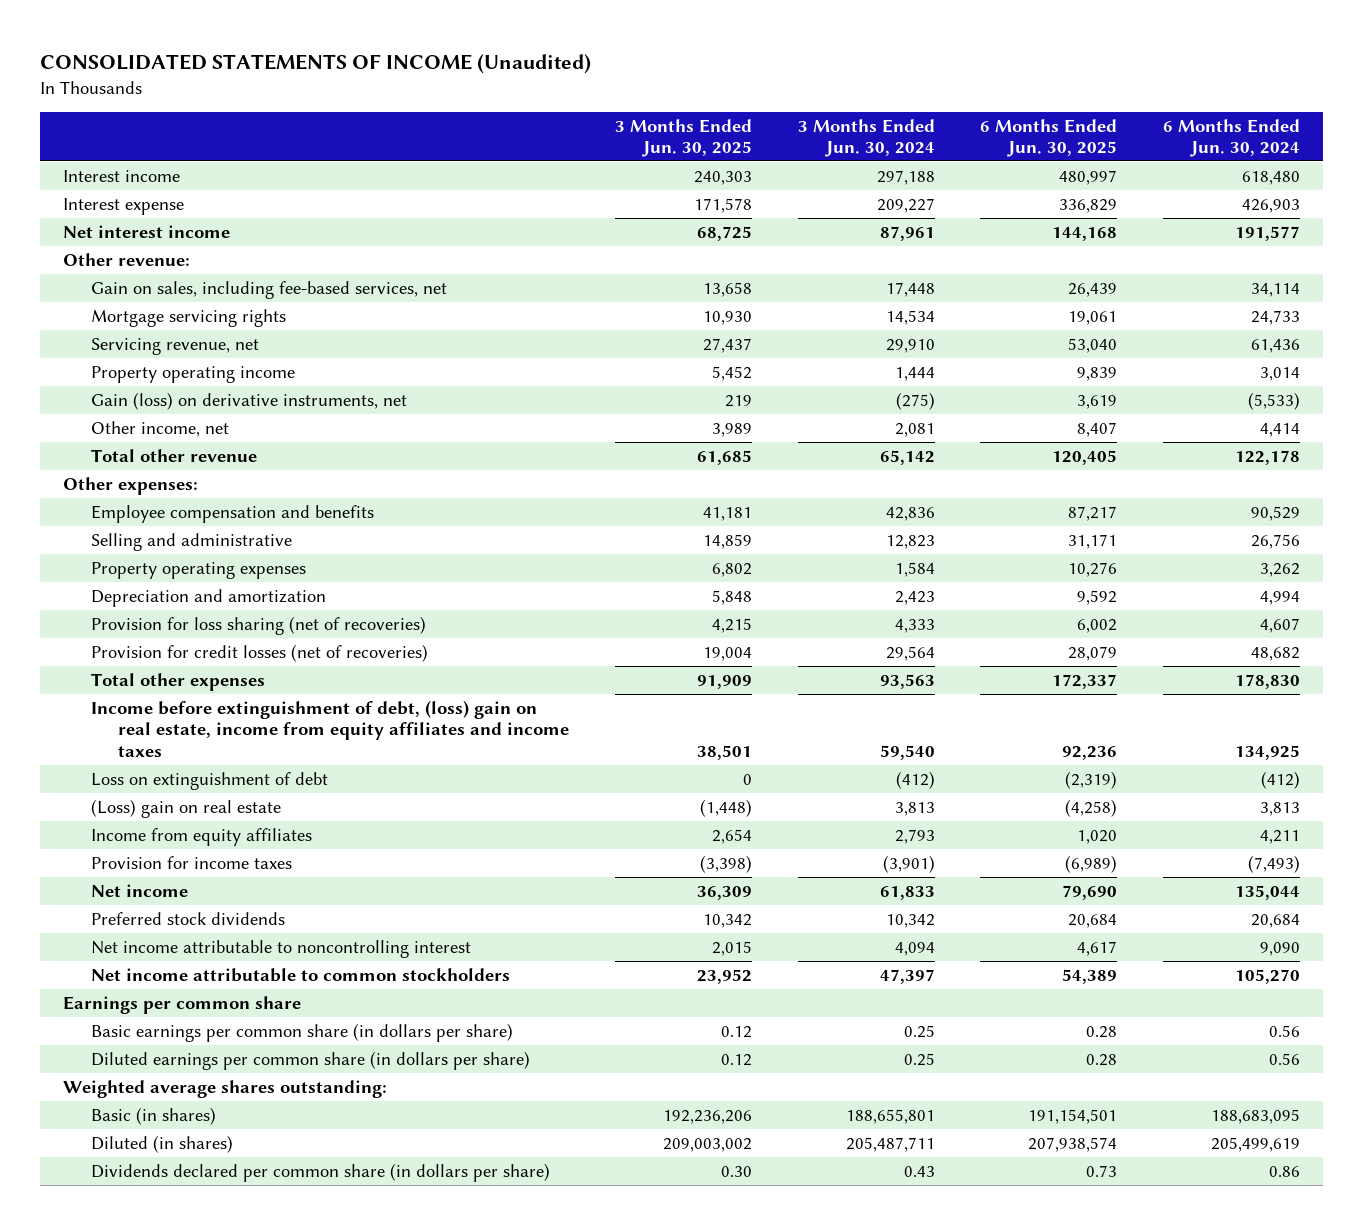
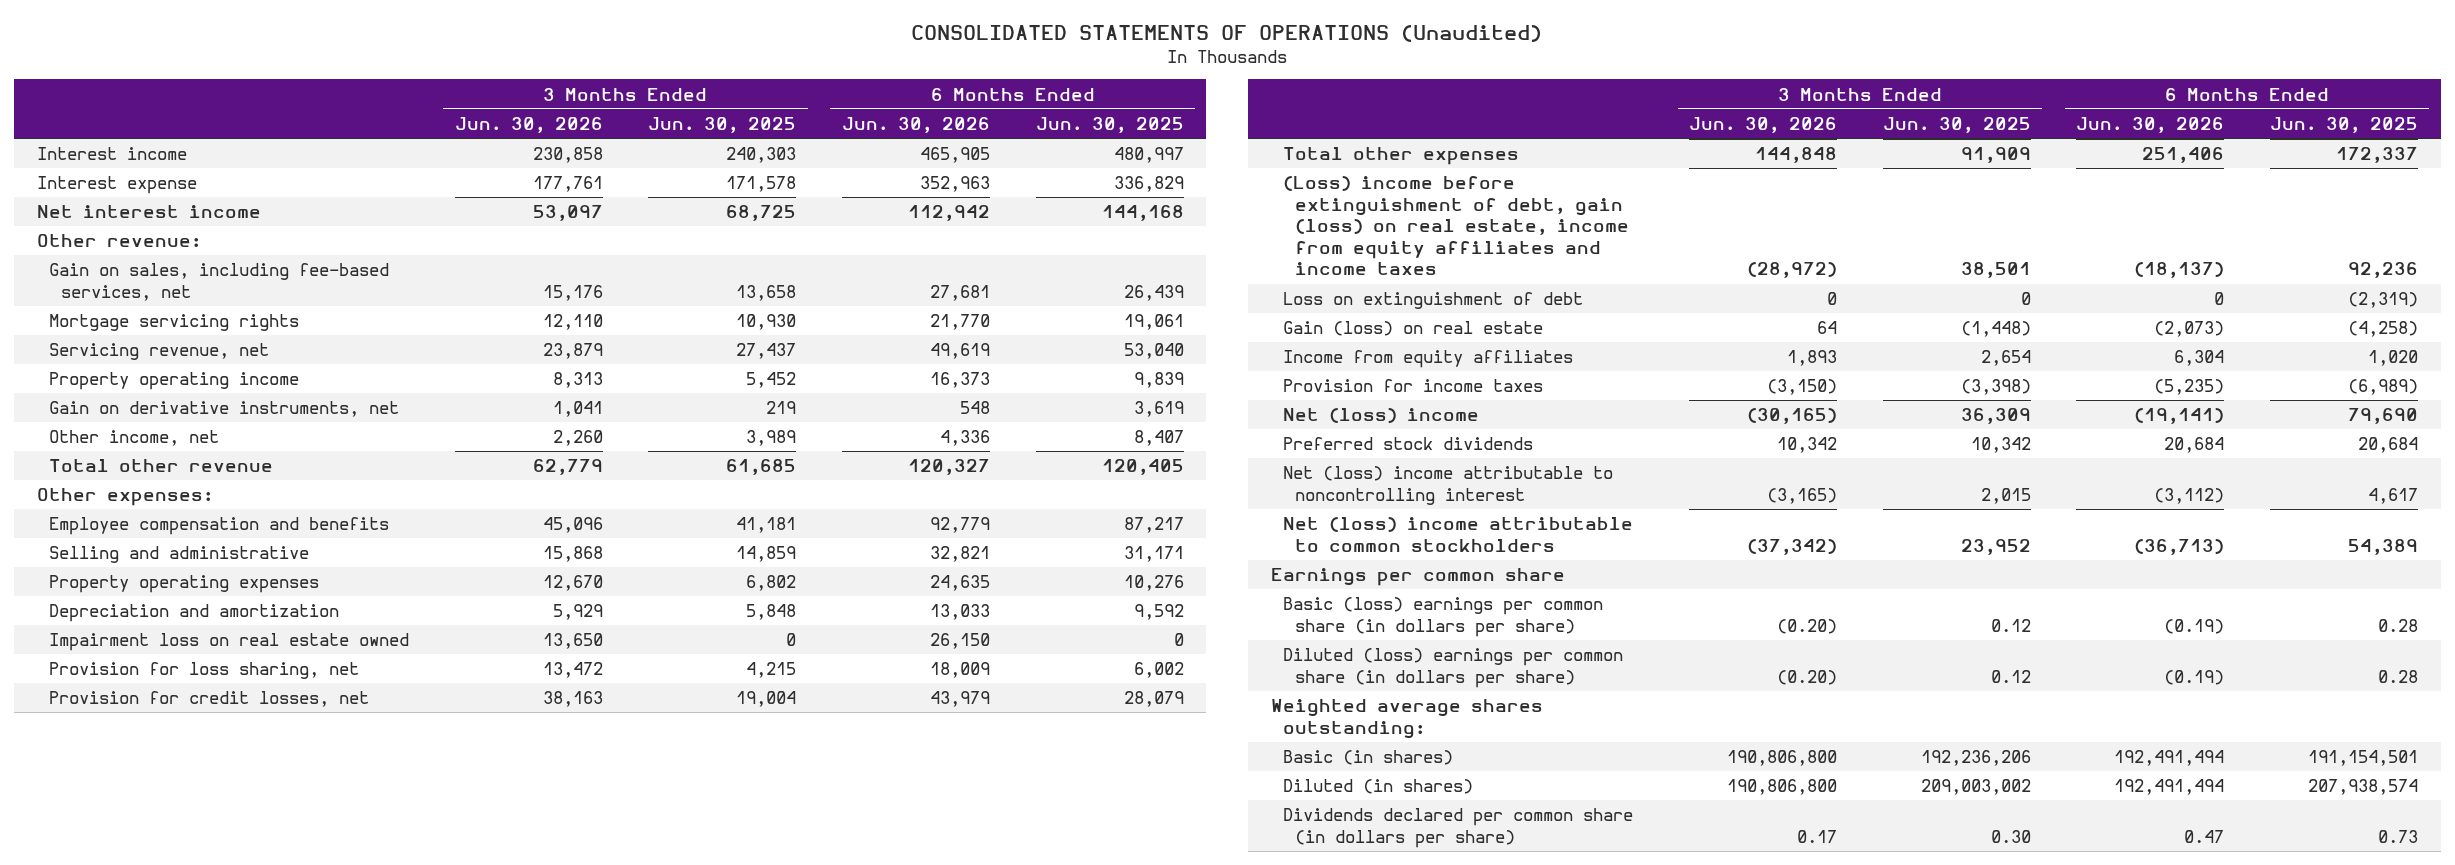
[40,53,592,74] CONSOLIDATED STATEMENTS OF INCOME (Unaudited) -> [911,25,1543,43] CONSOLIDATED STATEMENTS OF OPERATIONS (Unaudited)
[797,118,935,158] 3 Months Ended Jun. 30, 2024 -> none
[1163,118,1301,158] 6 Months Ended Jun. 30, 2024 -> none
none -> [454,116,603,133] Jun. 30, 2026
none -> [841,116,990,133] Jun. 30, 2026
[90,391,407,410] Gain (loss) on derivative instruments, net -> [48,401,399,418] Gain on derivative instruments, net
none -> [48,633,409,652] Impairment loss on real estate owned
[90,615,426,635] Provision for loss sharing (net of recoveries) -> [48,662,359,680] Provision for loss sharing, net
[90,643,428,662] Provision for credit losses (net of recoveries) -> [48,691,369,708] Provision for credit losses, net
[90,699,570,757] Income before extinguishment of debt, (loss) gain on real estate, income from equity affiliates and income taxes -> [1283,176,1630,276] (Loss) income before extinguishment of debt, gain (loss) on real estate, income from equity affiliates and income taxes
[90,798,281,818] (Loss) gain on real estate -> [1283,321,1544,337] Gain (loss) on real estate
[90,883,188,897] Net income -> [1283,408,1480,424] Net (loss) income
[90,939,471,958] Net income attributable to noncontrolling interest -> [1283,466,1614,505] Net (loss) income attributable to noncontrolling interest
[90,967,510,982] Net income attributable to common stockholders -> [1283,517,1634,552] Net (loss) income attributable to common stockholders
[90,1022,513,1042] Basic earnings per common share (in dollars per share) -> [1283,597,1604,637] Basic (loss) earnings per common share (in dollars per share)
[90,1050,530,1070] Diluted earnings per common share (in dollars per share) -> [1283,648,1624,688] Diluted (loss) earnings per common share (in dollars per share)

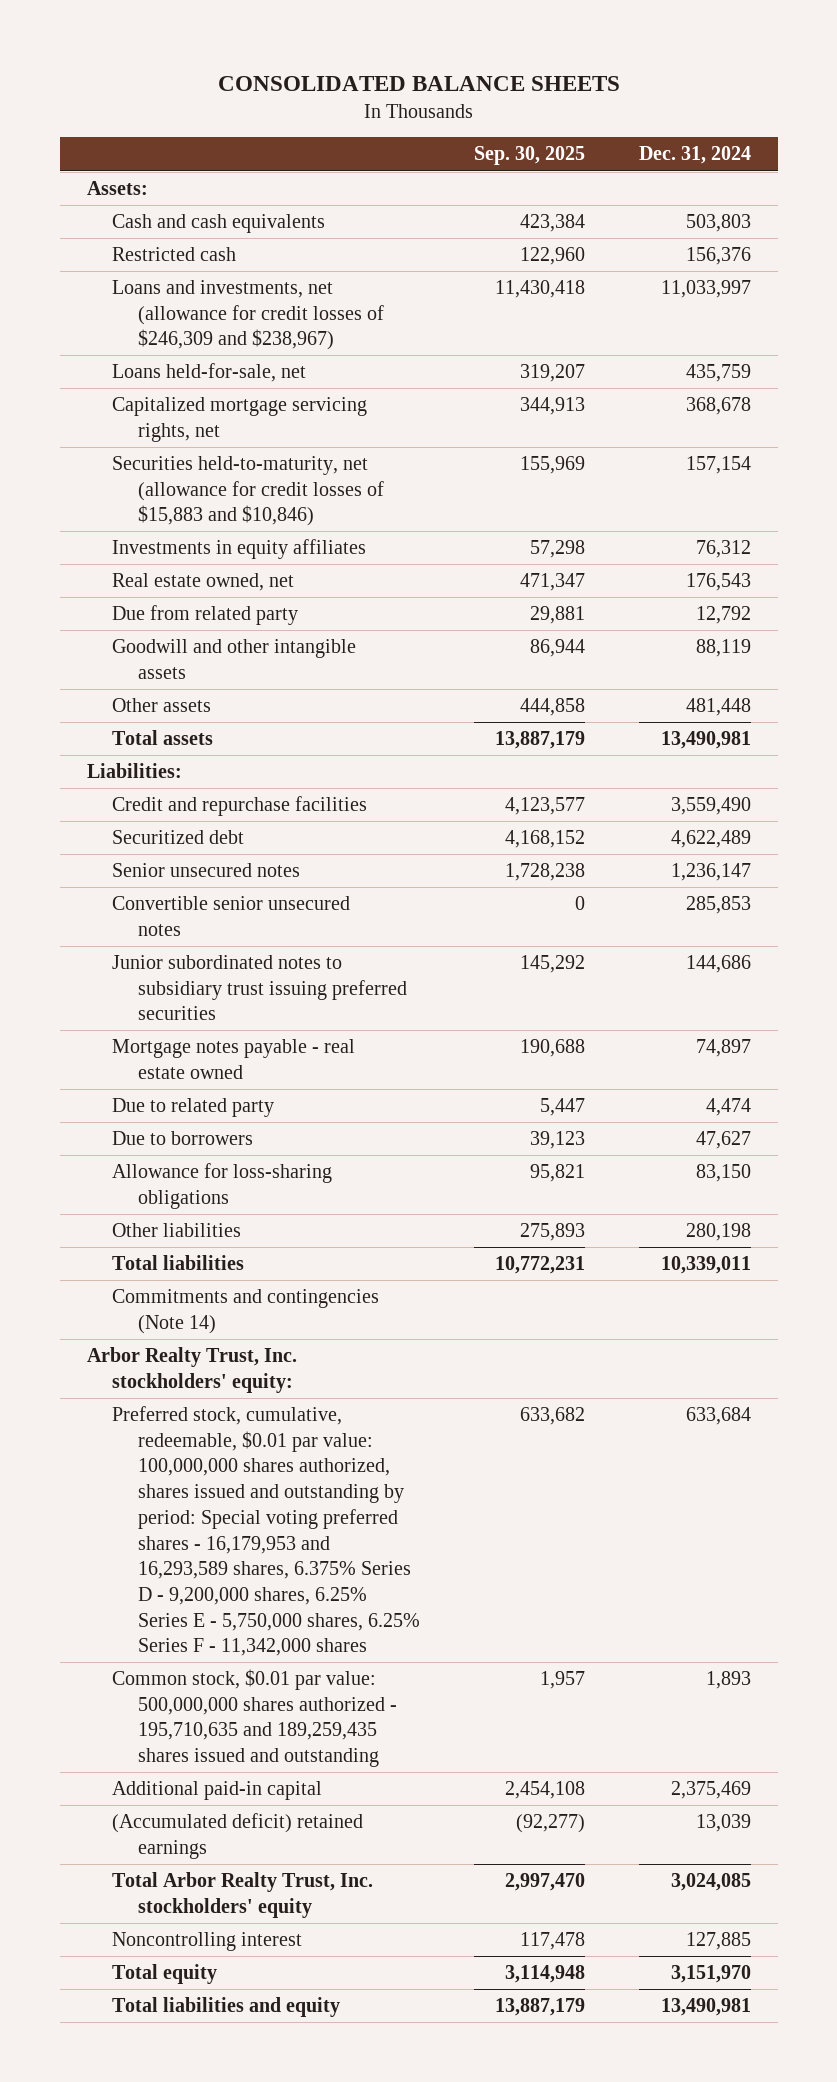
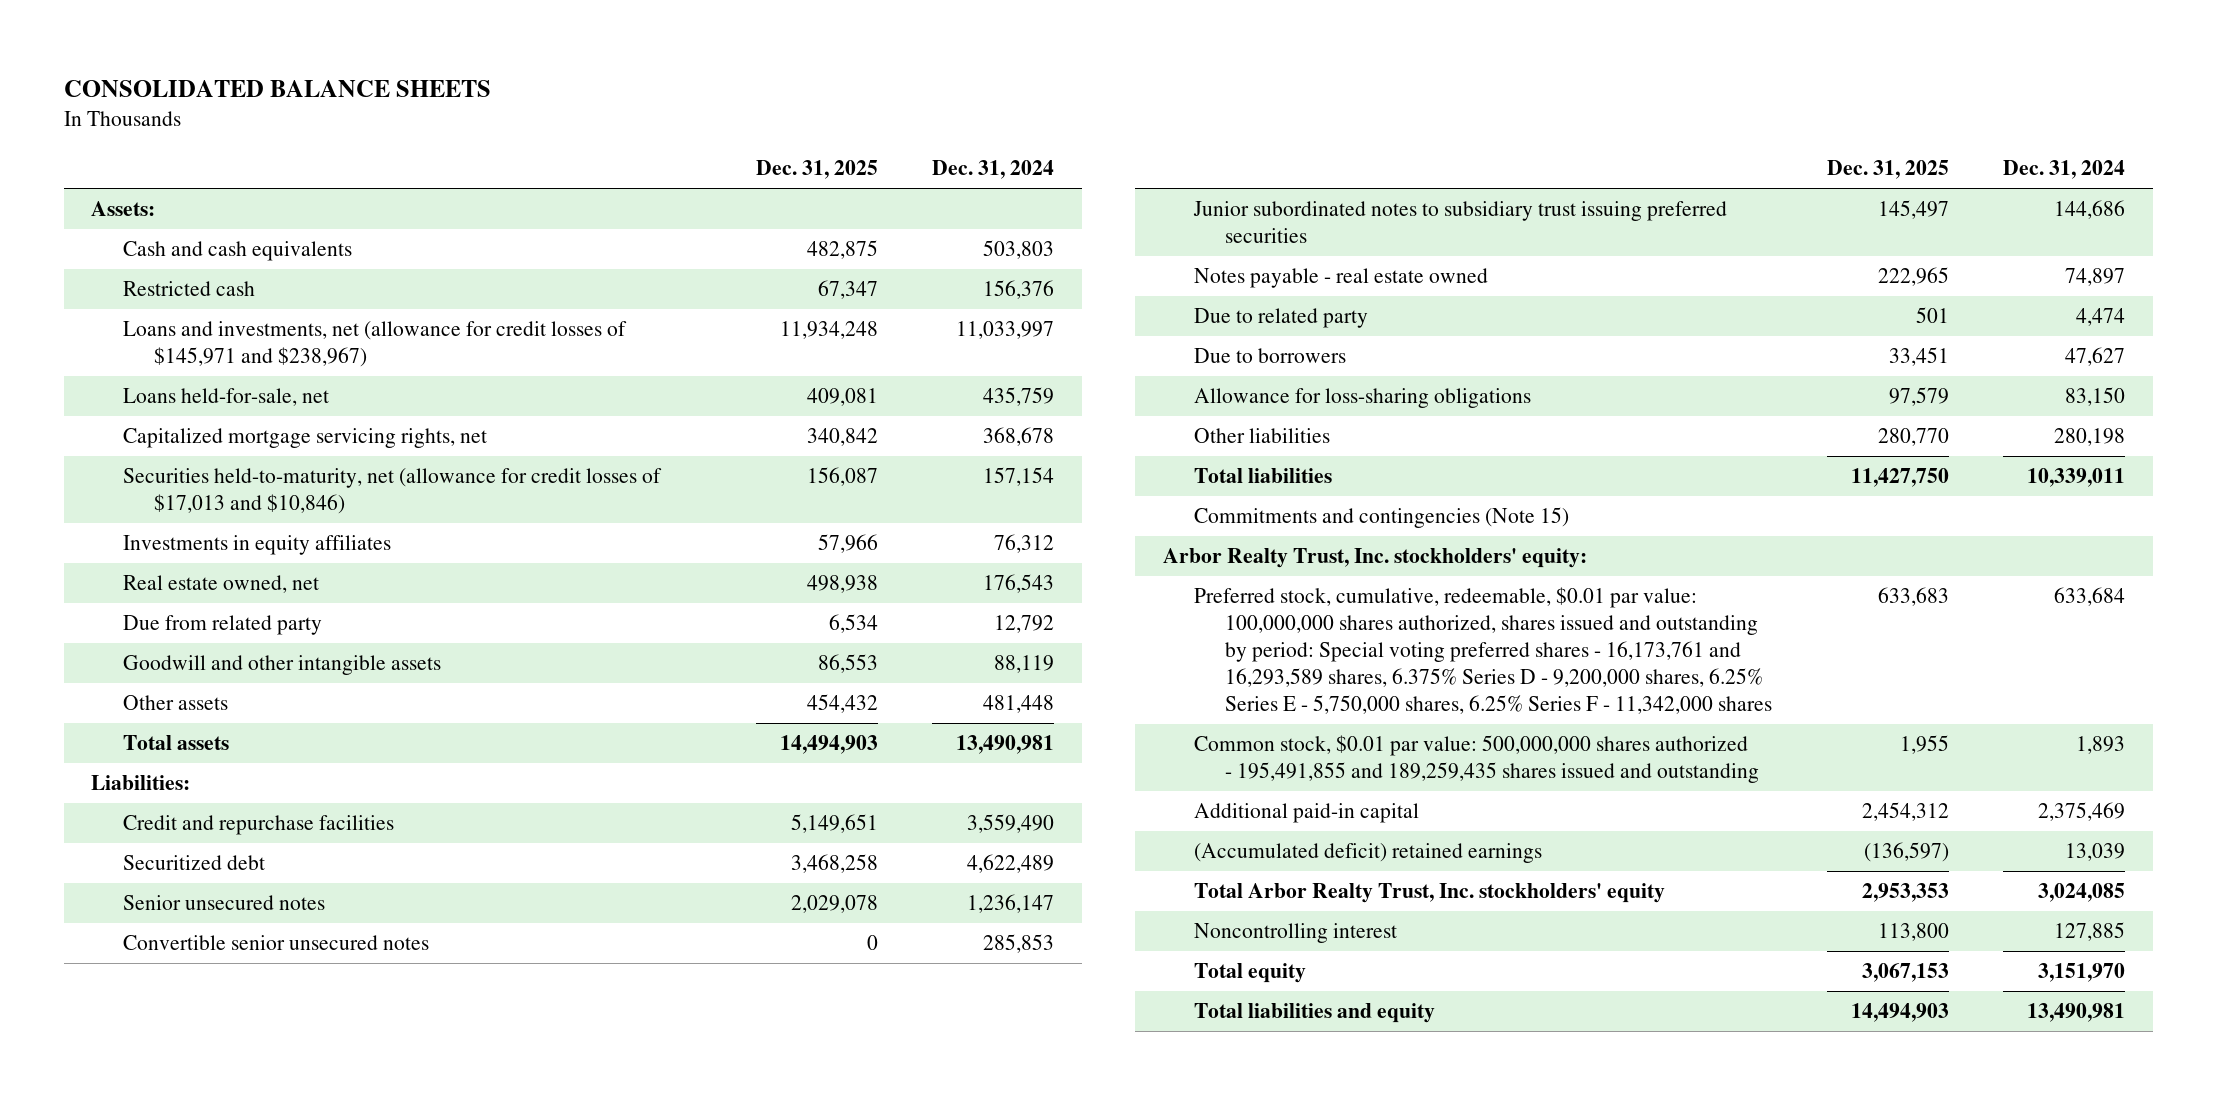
[473,146,585,166] Sep. 30, 2025 -> none
none -> [755,160,878,180] Dec. 31, 2025
[112,280,384,351] Loans and investments, net (allowance for credit losses of $246,309 and $238,967) -> [122,321,627,368] Loans and investments, net (allowance for credit losses of $145,971 and $238,967)
[112,456,384,527] Securities held-to-maturity, net (allowance for credit losses of $15,883 and $10,846) -> [122,468,662,515] Securities held-to-maturity, net (allowance for credit losses of $17,013 and $10,846)
[112,1039,356,1079] Mortgage notes payable - real estate owned -> [1193,268,1488,289] Notes payable - real estate owned
[112,1289,380,1334] Commitments and contingencies (Note 14) -> [1193,507,1569,529] Commitments and contingencies (Note 15)
[112,1406,420,1657] Preferred stock, cumulative, redeemable, $0.01 par value: 100,000,000 shares authorized, shares issued and outstanding by period: Special voting preferred shares - 16,179,953 and 16,293,589 shares, 6.375% Series D - 9,200,000 shares, 6.25% Series E - 5,750,000 shares, 6.25% Series F - 11,342,000 shares -> [1193,587,1773,715] Preferred stock, cumulative, redeemable, $0.01 par value: 100,000,000 shares authorized, shares issued and outstanding by period: Special voting preferred shares - 16,173,761 and 16,293,589 shares, 6.375% Series D - 9,200,000 shares, 6.25% Series E - 5,750,000 shares, 6.25% Series F - 11,342,000 shares
[112,1669,397,1768] Common stock, $0.01 par value: 500,000,000 shares authorized - 195,710,635 and 189,259,435 shares issued and outstanding -> [1193,735,1760,784] Common stock, $0.01 par value: 500,000,000 shares authorized - 195,491,855 and 189,259,435 shares issued and outstanding

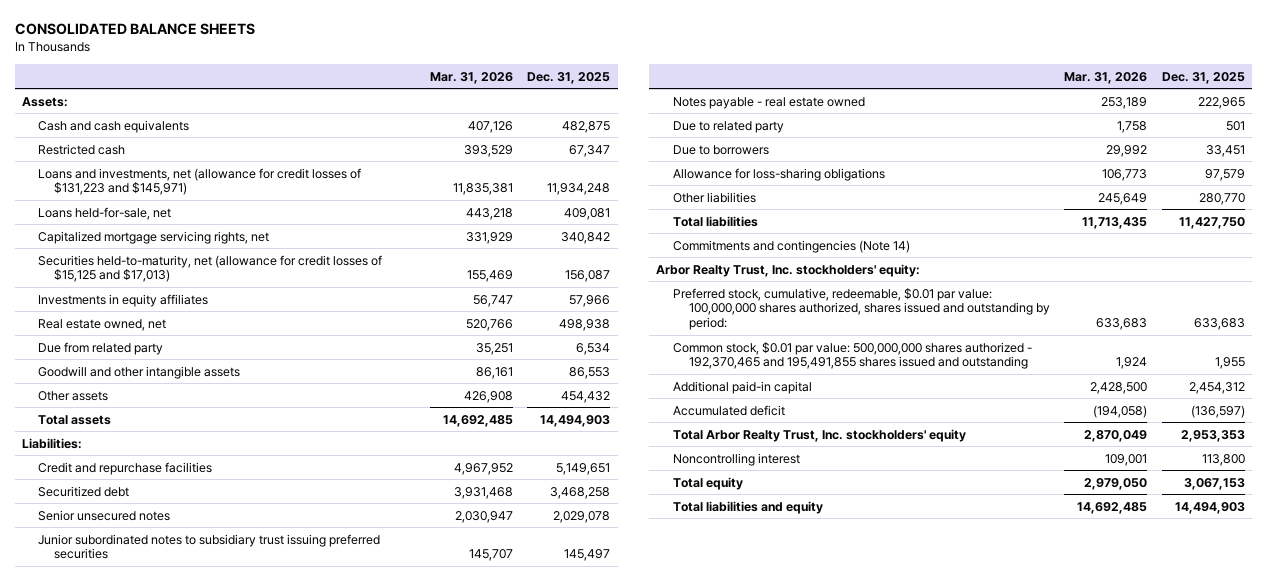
[932,160,1055,180] Dec. 31, 2024 -> none
none -> [429,71,513,84] Mar. 31, 2026
[122,321,627,368] Loans and investments, net (allowance for credit losses of $145,971 and $238,967) -> [38,167,362,196] Loans and investments, net (allowance for credit losses of $131,223 and $145,971)
[122,468,662,515] Securities held-to-maturity, net (allowance for credit losses of $17,013 and $10,846) -> [38,254,383,283] Securities held-to-maturity, net (allowance for credit losses of $15,125 and $17,013)
[122,935,429,951] Convertible senior unsecured notes -> none
[1193,507,1569,529] Commitments and contingencies (Note 15) -> [672,239,910,253] Commitments and contingencies (Note 14)
[1193,587,1773,715] Preferred stock, cumulative, redeemable, $0.01 par value: 100,000,000 shares authorized, shares issued and outstanding by period: Special voting preferred shares - 16,173,761 and 16,293,589 shares, 6.375% Series D - 9,200,000 shares, 6.25% Series E - 5,750,000 shares, 6.25% Series F - 11,342,000 shares -> [672,287,1050,330] Preferred stock, cumulative, redeemable, $0.01 par value: 100,000,000 shares authorized, shares issued and outstanding by period:
[1193,735,1760,784] Common stock, $0.01 par value: 500,000,000 shares authorized - 195,491,855 and 189,259,435 shares issued and outstanding -> [672,341,1032,370] Common stock, $0.01 par value: 500,000,000 shares authorized - 192,370,465 and 195,491,855 shares issued and outstanding
[1193,843,1542,864] (Accumulated deficit) retained earnings -> [672,404,785,416] Accumulated deficit

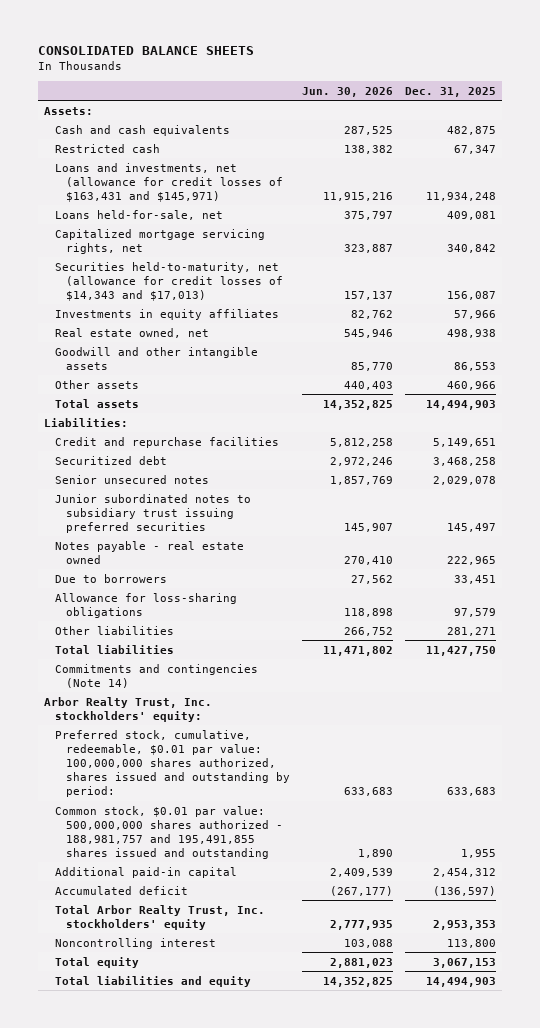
[429,71,513,84] Mar. 31, 2026 -> none
none -> [302,86,394,97] Jun. 30, 2026
[38,167,362,196] Loans and investments, net (allowance for credit losses of $131,223 and $145,971) -> [54,162,284,202] Loans and investments, net (allowance for credit losses of $163,431 and $145,971)
[38,254,383,283] Securities held-to-maturity, net (allowance for credit losses of $15,125 and $17,013) -> [54,261,284,301] Securities held-to-maturity, net (allowance for credit losses of $14,343 and $17,013)
[38,341,164,355] Due from related party -> none
[561,390,611,403] 454,432 -> [447,380,497,390] 460,966
[672,120,784,133] Due to related party -> none
[1198,192,1245,205] 280,770 -> [447,626,497,636] 281,271
[672,341,1032,370] Common stock, $0.01 par value: 500,000,000 shares authorized - 192,370,465 and 195,491,855 shares issued and outstanding -> [54,805,284,859] Common stock, $0.01 par value: 500,000,000 shares authorized - 188,981,757 and 195,491,855 shares issued and outstanding

